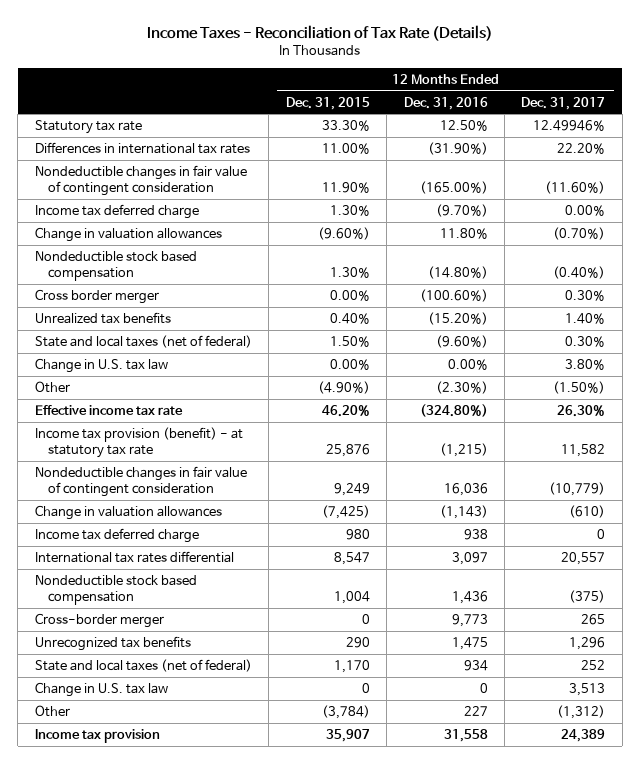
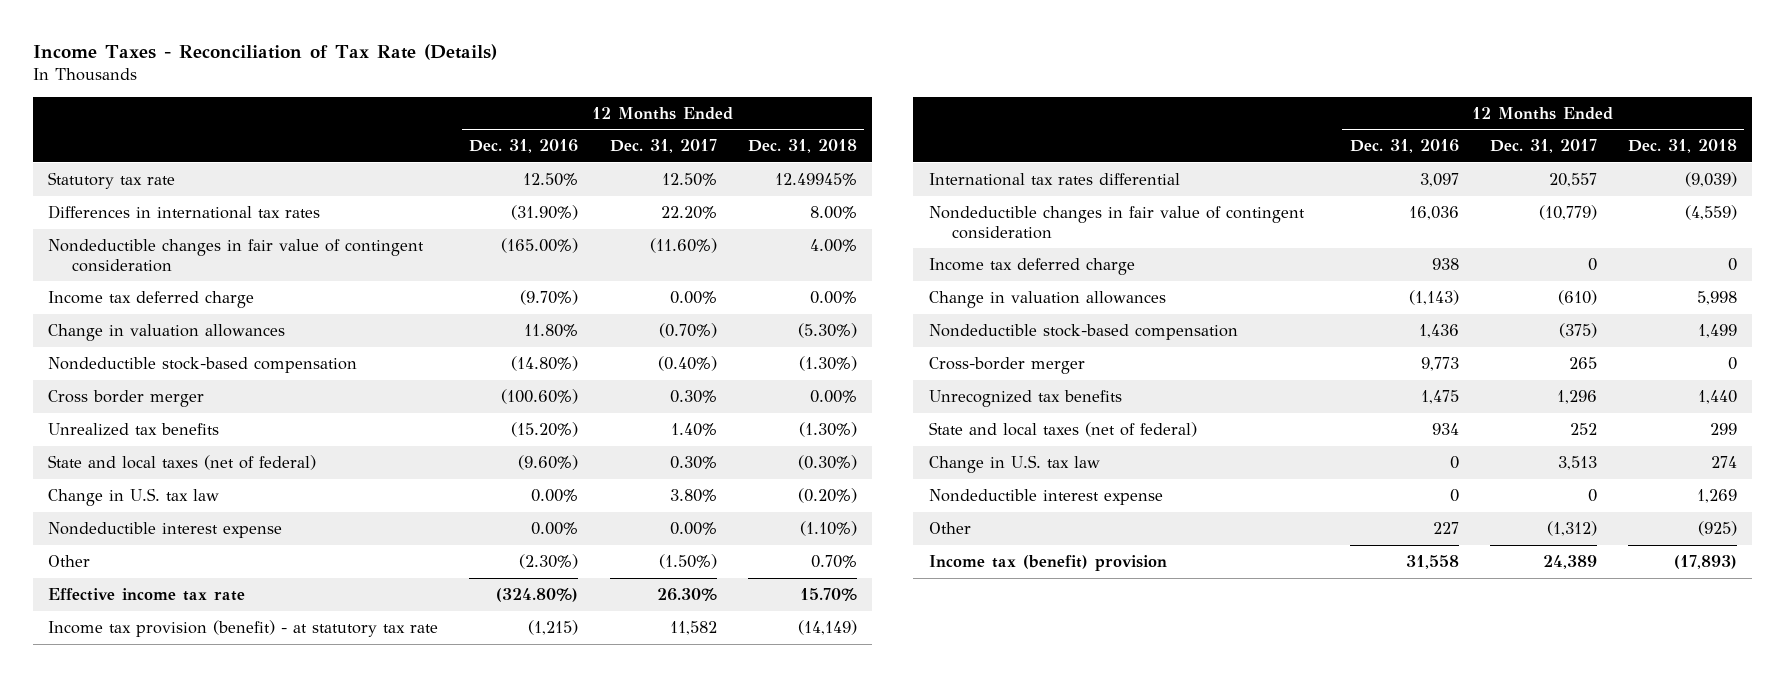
[285,96,370,110] Dec. 31, 2015 -> none
none -> [747,139,857,154] Dec. 31, 2018
[533,119,606,131] 12.49946% -> [661,172,717,186] 12.50%
[34,250,197,282] Nondeductible stock based compensation -> [48,356,358,373] Nondeductible stock-based compensation
none -> [48,521,283,538] Nondeductible interest expense
[34,550,234,563] International tax rates differential -> [928,172,1180,186] International tax rates differential
[34,504,222,520] Change in valuation allowances -> [928,290,1166,308] Change in valuation allowances
[34,574,197,606] Nondeductible stock based compensation -> [928,323,1238,340] Nondeductible stock-based compensation
none -> [928,488,1163,505] Nondeductible interest expense
[34,728,160,743] Income tax provision -> [928,554,1167,571] Income tax (benefit) provision

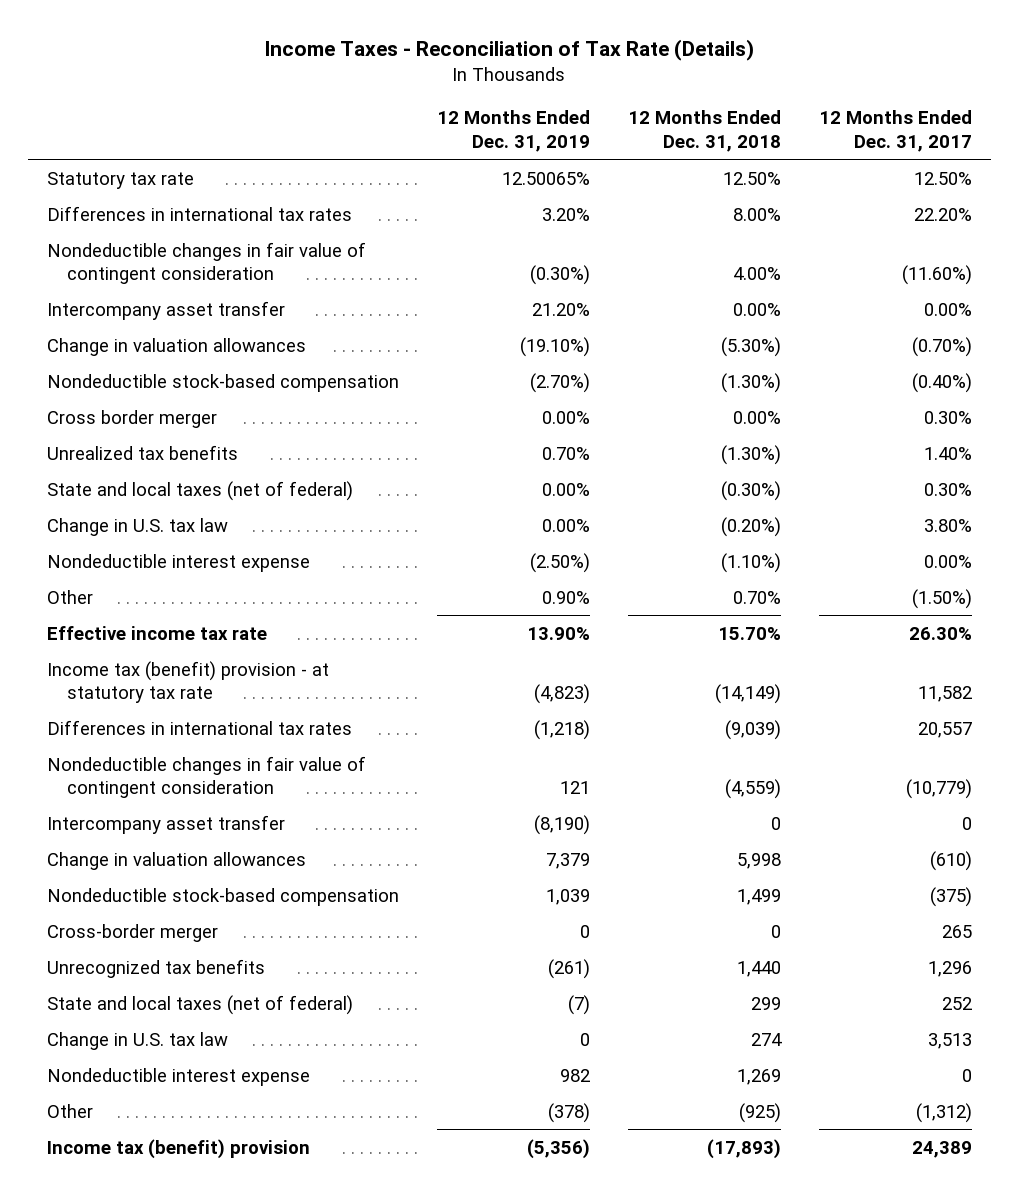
[469,139,579,154] Dec. 31, 2016 -> none
none -> [436,110,590,152] 12 Months Ended Dec. 31, 2019
[774,172,857,186] 12.49945% -> [722,171,781,185] 12.50%
[48,290,255,308] Income tax deferred charge -> none
none -> [46,300,285,320] Intercompany asset transfer
[48,619,439,637] Income tax provision (benefit) - at statutory tax rate -> [46,660,329,703] Income tax (benefit) provision - at statutory tax rate
[928,172,1180,186] International tax rates differential -> [46,719,352,735] Differences in international tax rates
[928,257,1135,275] Income tax deferred charge -> none
none -> [46,814,285,834] Intercompany asset transfer

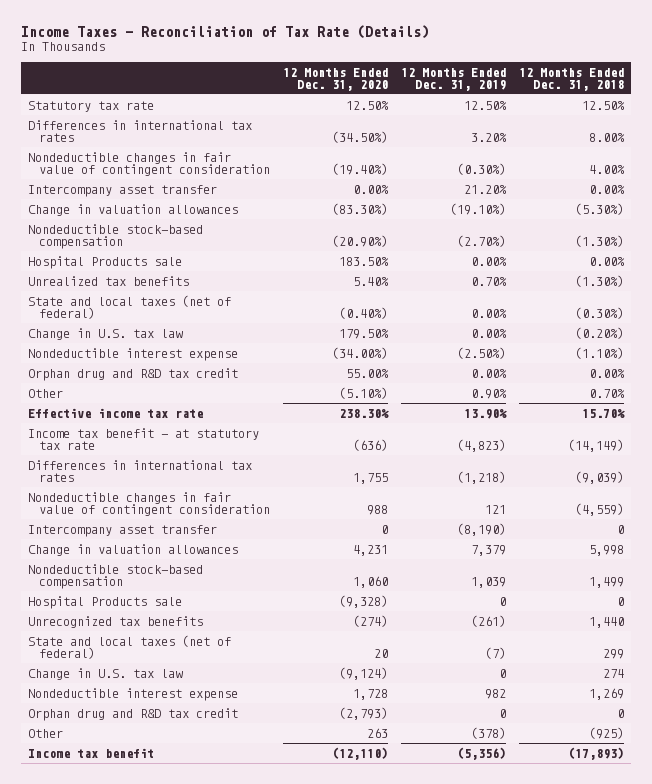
[818,110,972,152] 12 Months Ended Dec. 31, 2017 -> none
none -> [283,67,389,91] 12 Months Ended Dec. 31, 2020
[501,171,590,185] 12.50065% -> [464,100,508,110] 12.50%
[46,409,217,428] Cross border merger -> [27,255,182,269] Hospital Products sale
none -> [27,367,238,381] Orphan drug and R&D tax credit
[46,660,329,703] Income tax (benefit) provision - at statutory tax rate -> [27,427,259,450] Income tax benefit - at statutory tax rate
[46,923,218,942] Cross-border merger -> [27,595,182,609] Hospital Products sale
none -> [27,707,238,721] Orphan drug and R&D tax credit
[46,1138,310,1159] Income tax (benefit) provision -> [27,747,154,758] Income tax benefit

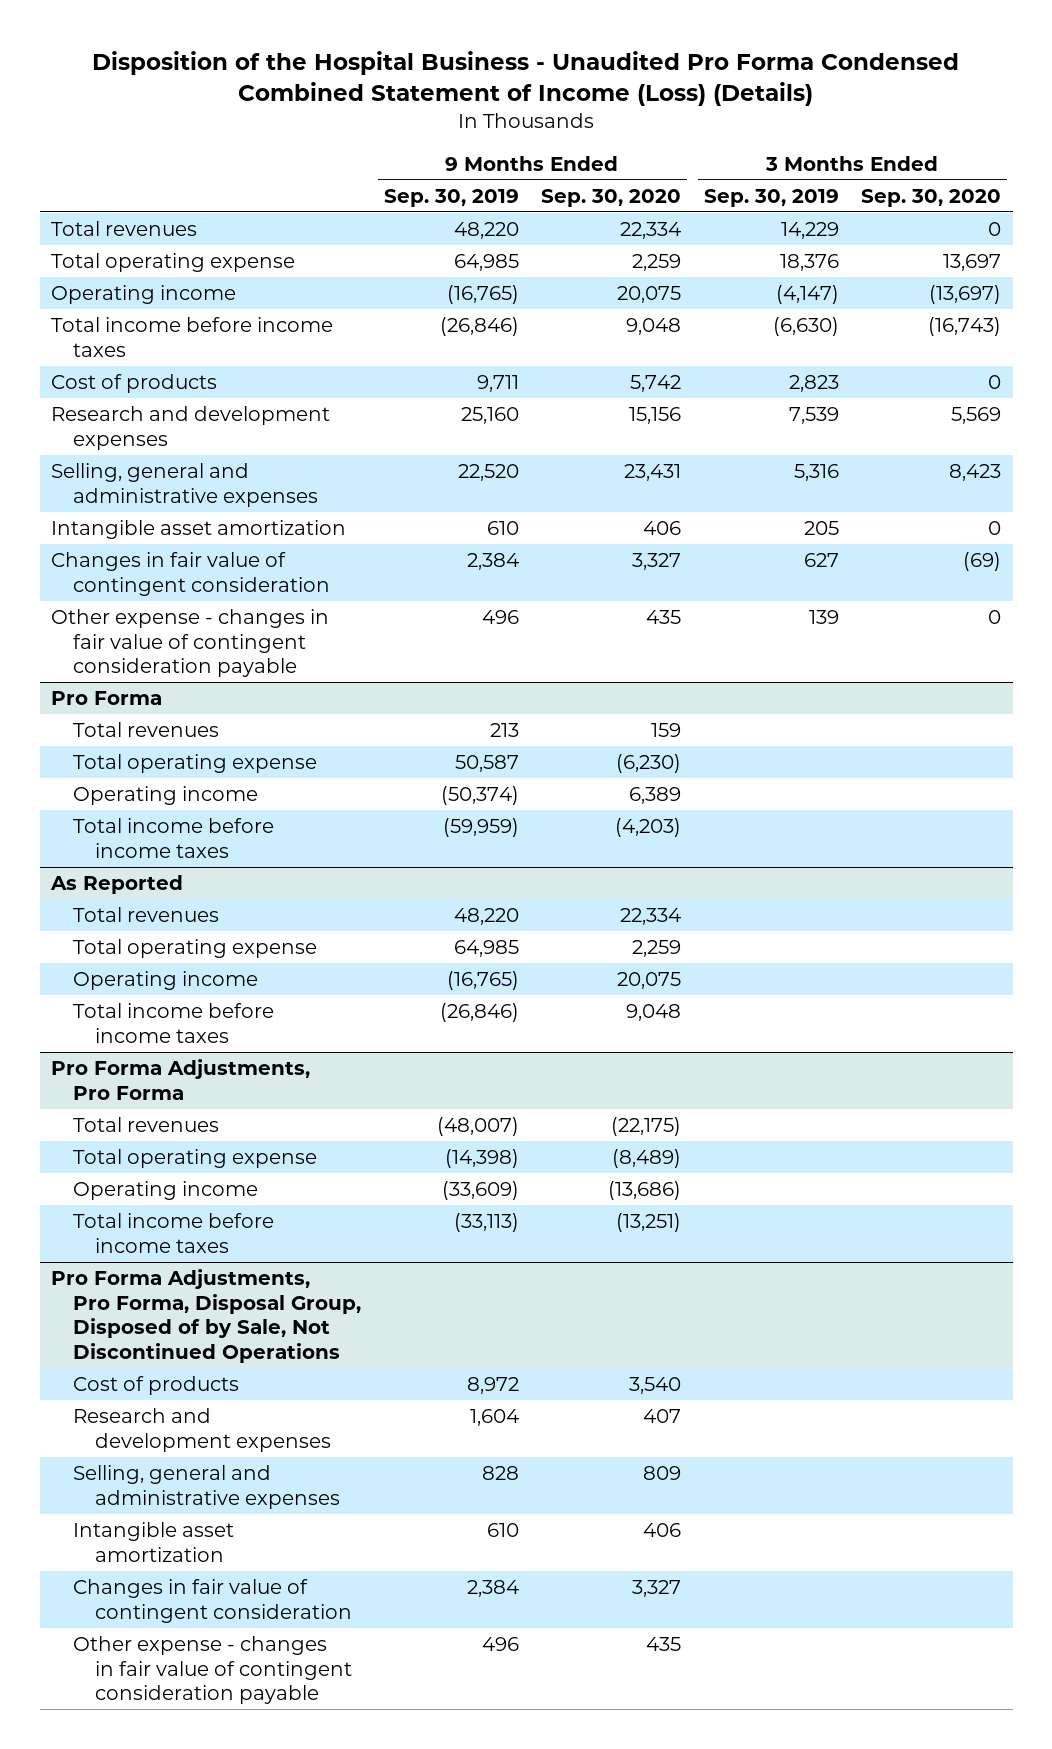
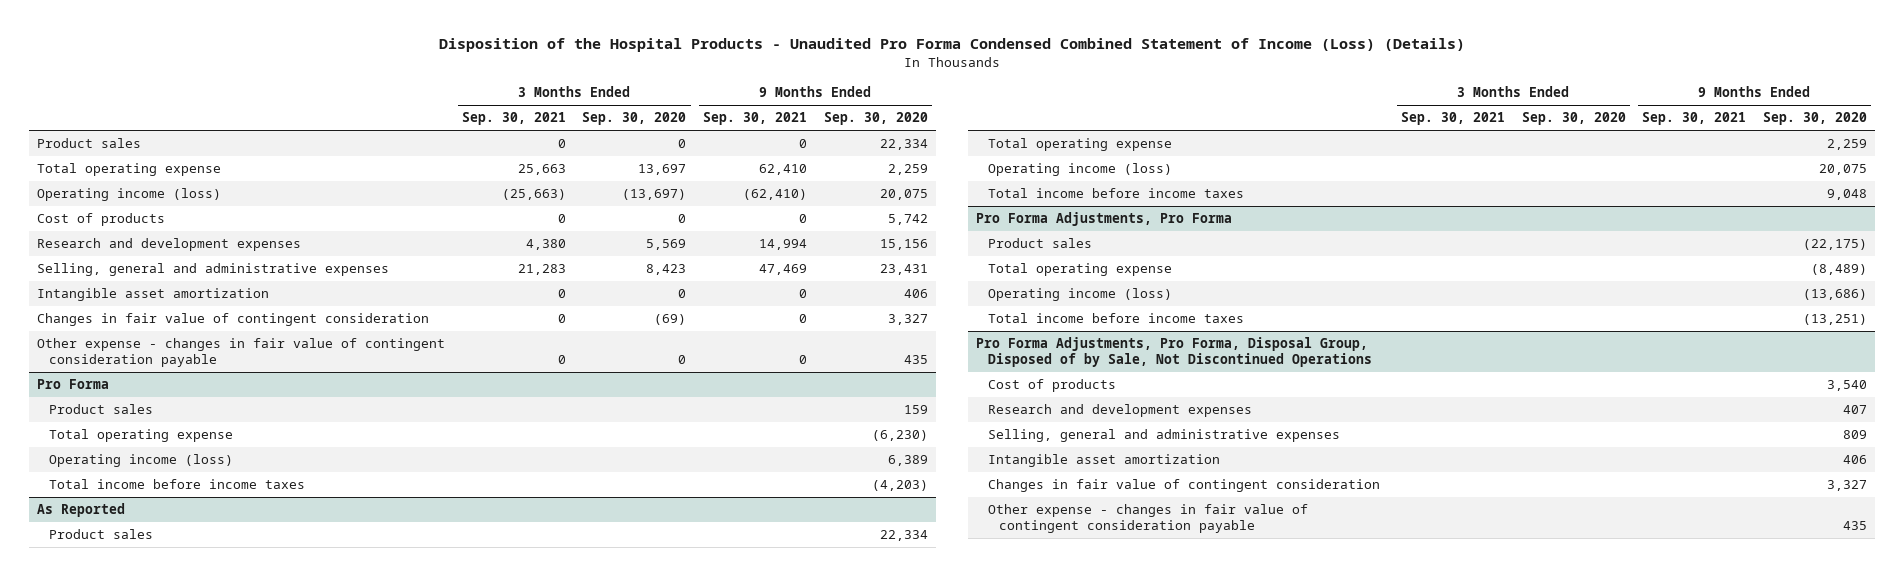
[92,51,960,107] Disposition of the Hospital Business - Unaudited Pro Forma Condensed Combined Statement of Income (Loss) (Details) -> [438,38,1465,53] Disposition of the Hospital Products - Unaudited Pro Forma Condensed Combined Statement of Income (Loss) (Details)
[383,188,519,207] Sep. 30, 2019 -> none
[703,188,839,207] Sep. 30, 2019 -> none
none -> [461,112,566,126] Sep. 30, 2021
none -> [702,112,807,126] Sep. 30, 2021
[50,221,197,237] Total revenues -> [37,138,142,149] Product sales
[50,317,333,357] Total income before income taxes -> none
[50,285,236,305] Operating income -> [37,188,222,202] Operating income (loss)
[73,722,220,738] Total revenues -> [48,404,153,415] Product sales
[73,786,259,806] Operating income -> [48,454,233,468] Operating income (loss)
[73,907,220,923] Total revenues -> [48,529,153,540] Product sales
[73,971,259,991] Operating income -> [987,163,1172,177] Operating income (loss)
[73,1117,220,1133] Total revenues -> [987,238,1092,249] Product sales
[73,1181,259,1201] Operating income -> [987,288,1172,302] Operating income (loss)

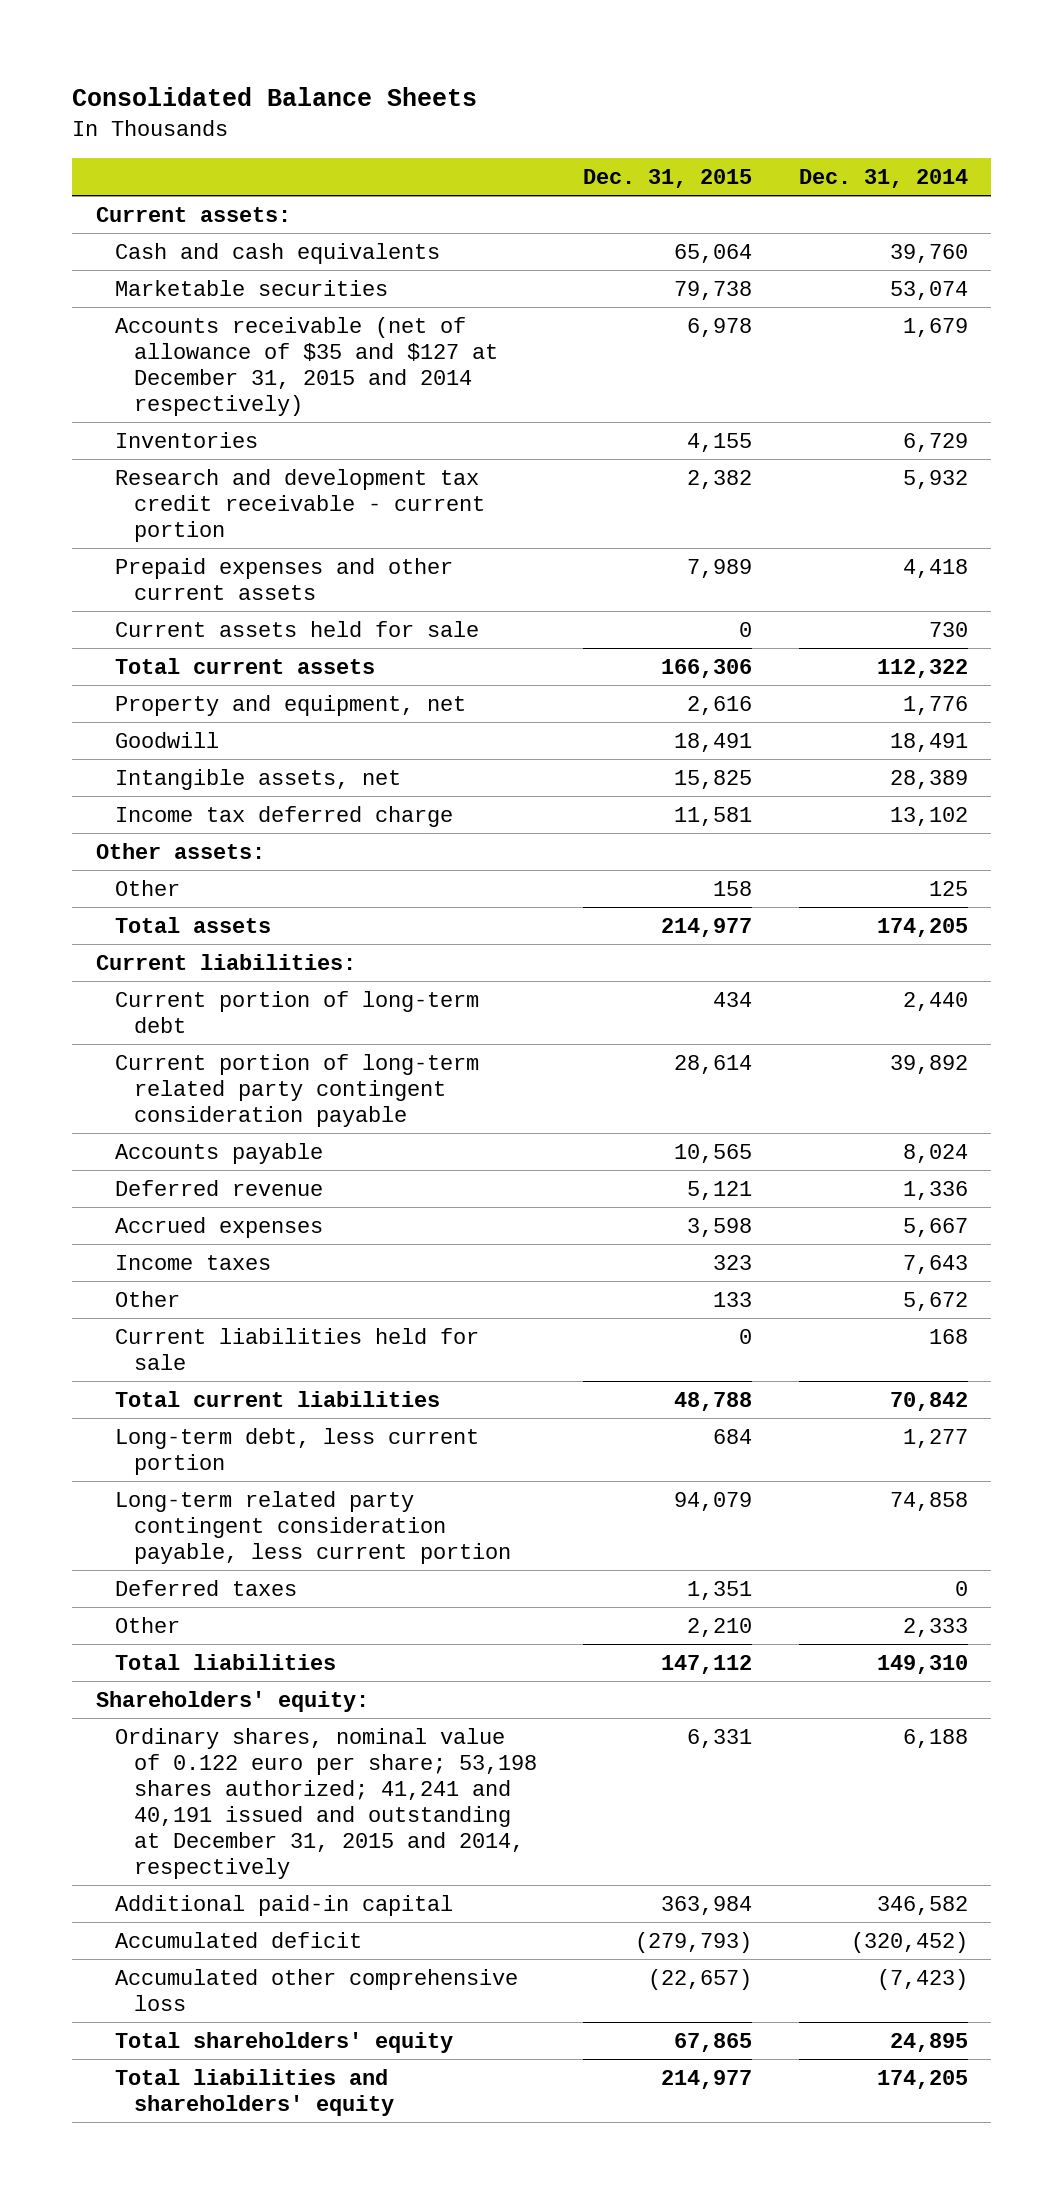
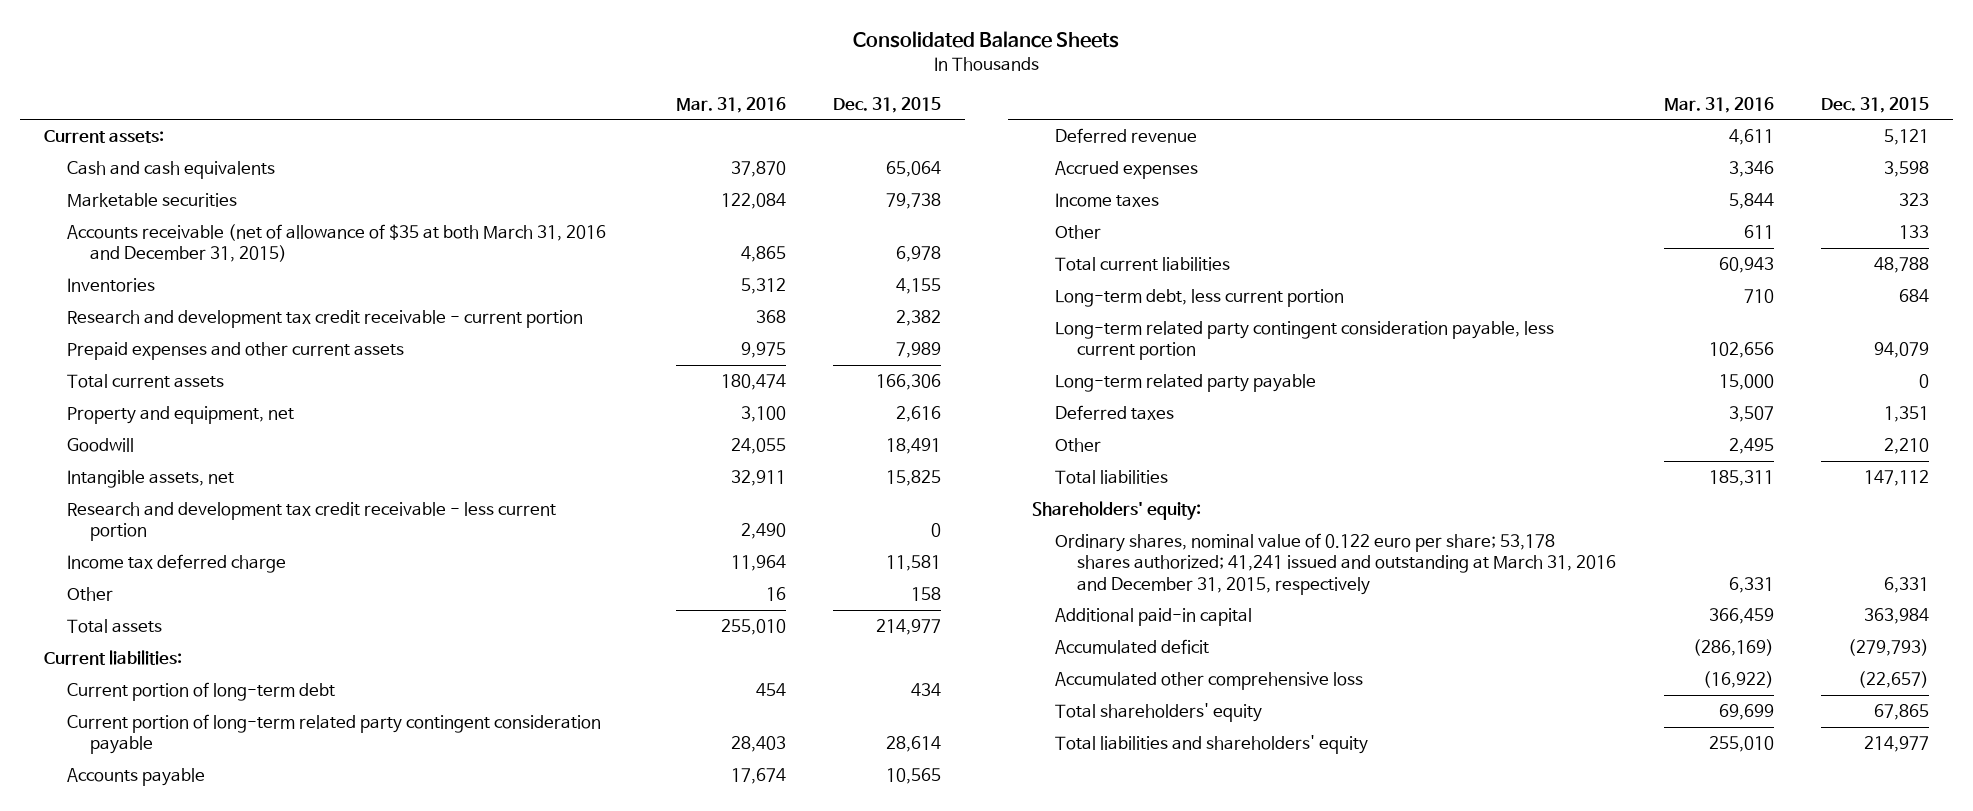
[799,168,969,188] Dec. 31, 2014 -> none
none -> [675,96,786,113] Mar. 31, 2016
[114,316,498,416] Accounts receivable (net of allowance of $35 and $127 at December 31, 2015 and 2014 respectively) -> [66,224,606,263] Accounts receivable (net of allowance of $35 at both March 31, 2016 and December 31, 2015)
[114,620,479,637] Current assets held for sale -> none
none -> [66,502,556,542] Research and development tax credit receivable - less current portion
[95,842,265,859] Other assets: -> none
[114,1327,479,1370] Current liabilities held for sale -> none
none -> [1054,374,1316,393] Long-term related party payable
[114,1727,537,1879] Ordinary shares, nominal value of 0.122 euro per share; 53,198 shares authorized; 41,241 and 40,191 issued and outstanding at December 31, 2015 and 2014, respectively -> [1054,533,1617,595] Ordinary shares, nominal value of 0.122 euro per share; 53,178 shares authorized; 41,241 issued and outstanding at March 31, 2016 and December 31, 2015, respectively

